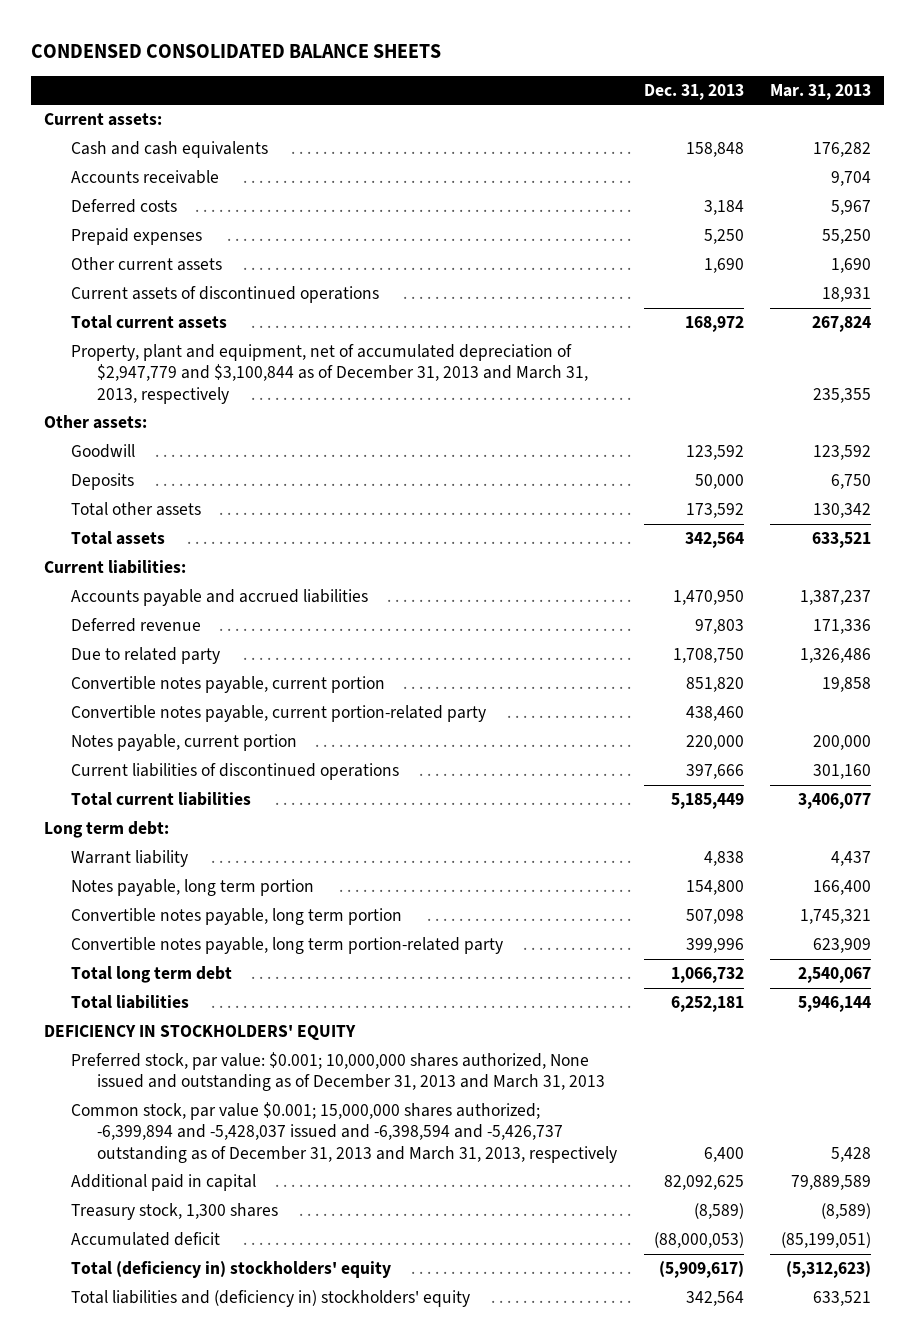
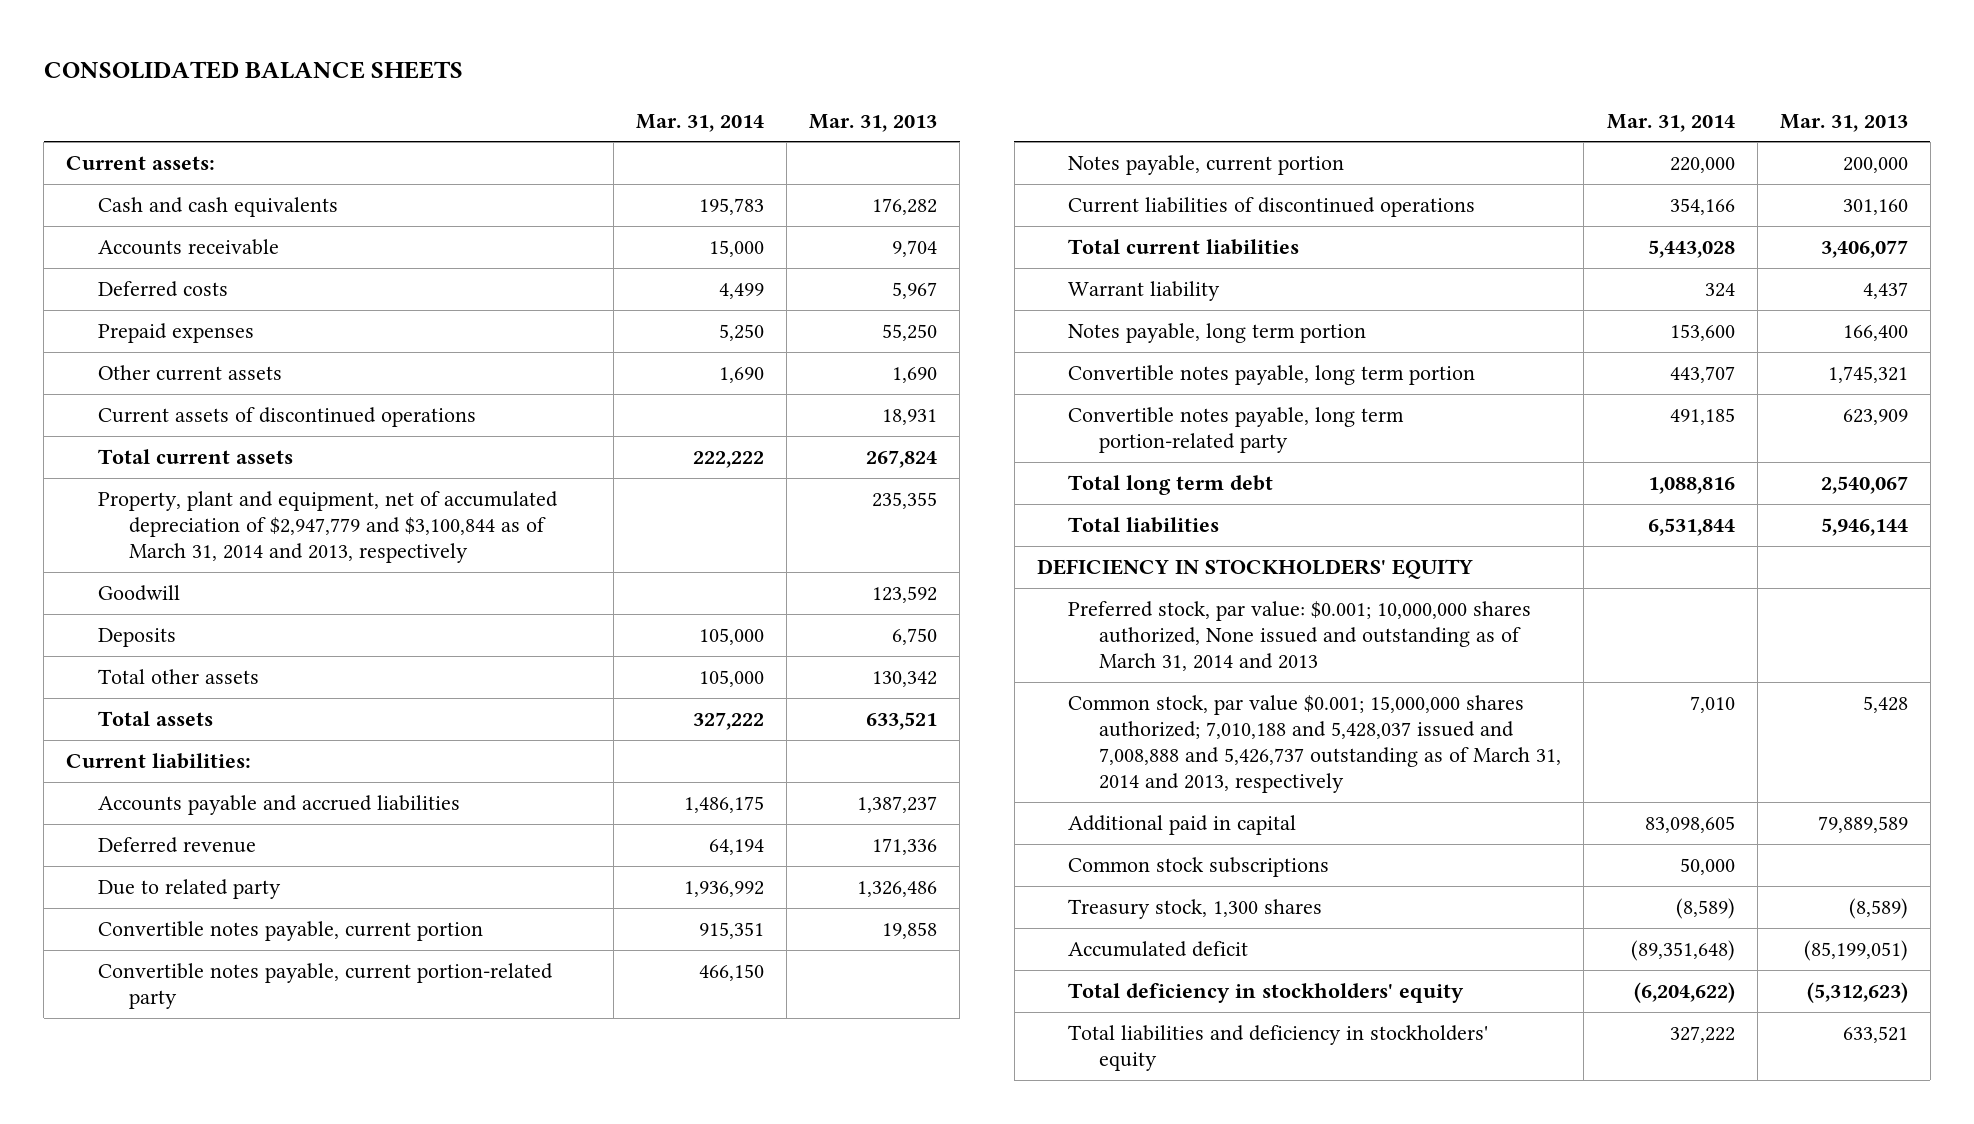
[30,44,441,59] CONDENSED CONSOLIDATED BALANCE SHEETS -> [43,60,463,79] CONSOLIDATED BALANCE SHEETS
[643,83,744,100] Dec. 31, 2013 -> none
none -> [636,113,765,132] Mar. 31, 2014
[44,415,148,430] Other assets: -> none
[70,344,589,404] Property, plant and equipment, net of accumulated depreciation of $2,947,779 and $3,100,844 as of December 31, 2013 and March 31, 2013, respectively -> [97,490,558,564] Property, plant and equipment, net of accumulated depreciation of $2,947,779 and $3,100,844 as of March 31, 2014 and 2013, respectively
[44,821,170,839] Long term debt: -> none
[70,1052,606,1092] Preferred stock, par value: $0.001; 10,000,000 shares authorized, None issued and outstanding as of December 31, 2013 and March 31, 2013 -> [1068,600,1532,672] Preferred stock, par value: $0.001; 10,000,000 shares authorized, None issued and outstanding as of March 31, 2014 and 2013
[70,1102,618,1163] Common stock, par value $0.001; 15,000,000 shares authorized; -6,399,894 and -5,428,037 issued and -6,398,594 and -5,426,737 outstanding as of December 31, 2013 and March 31, 2013, respectively -> [1068,694,1562,794] Common stock, par value $0.001; 15,000,000 shares authorized; 7,010,188 and 5,428,037 issued and 7,008,888 and 5,426,737 outstanding as of March 31, 2014 and 2013, respectively
none -> [1068,856,1330,877] Common stock subscriptions
[70,1261,391,1279] Total (deficiency in) stockholders' equity -> [1068,982,1465,1003] Total deficiency in stockholders' equity
[70,1290,470,1308] Total liabilities and (deficiency in) stockholders' equity -> [1068,1024,1489,1071] Total liabilities and deficiency in stockholders' equity

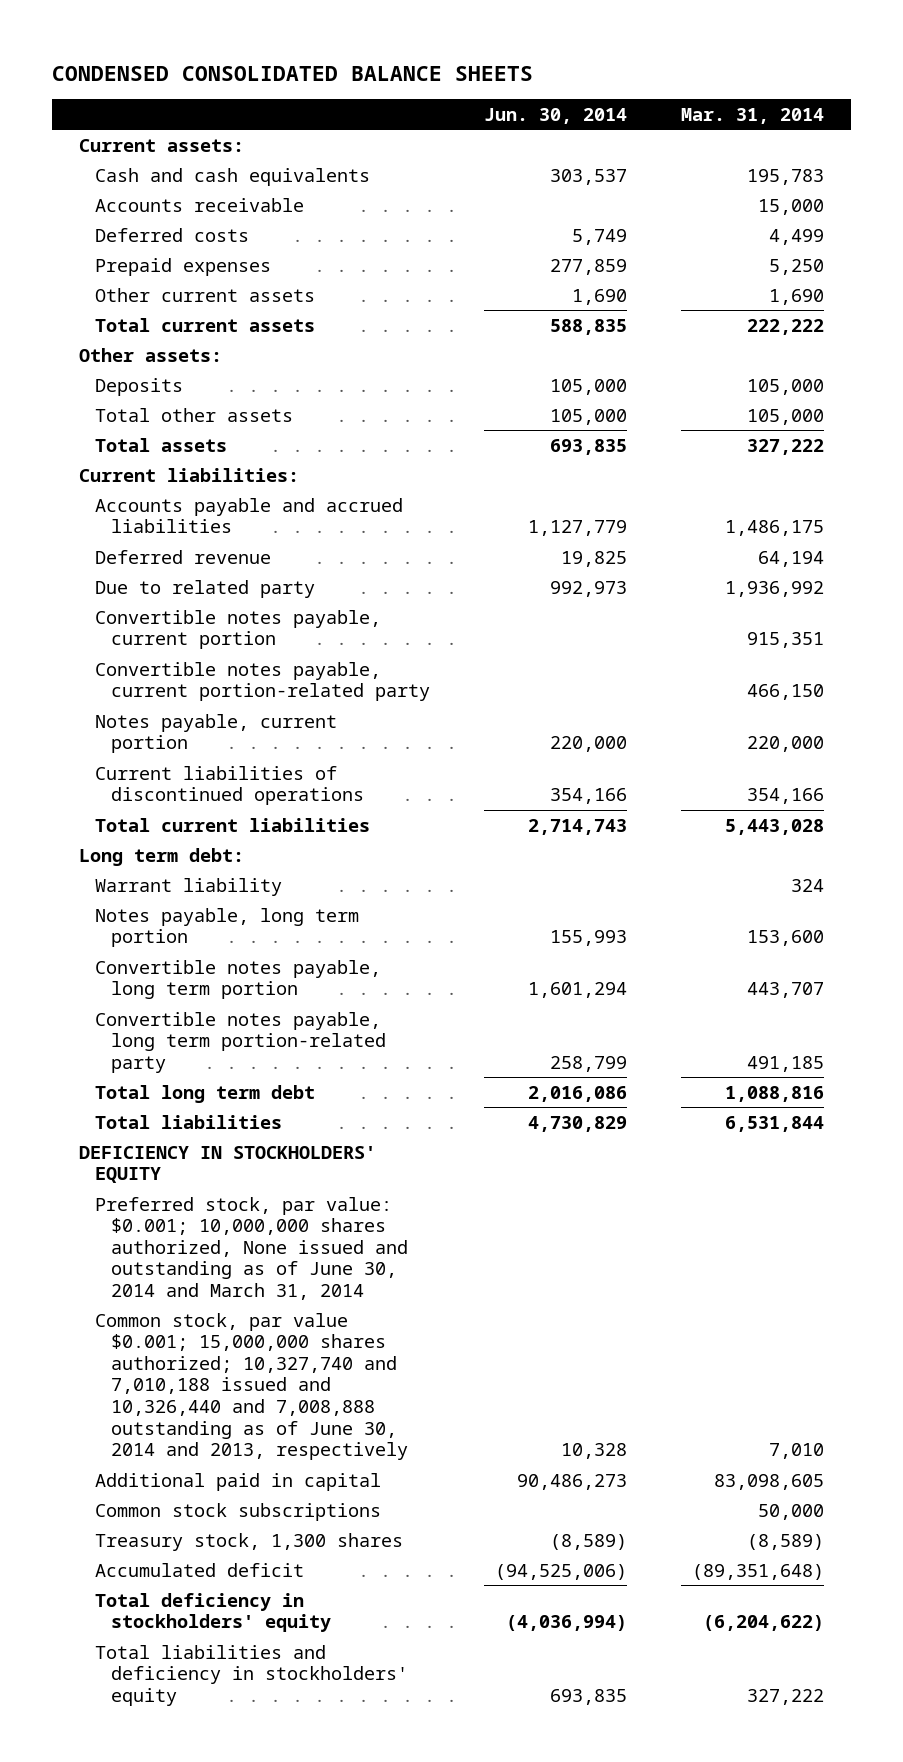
[43,60,463,79] CONSOLIDATED BALANCE SHEETS -> [52,65,534,81] CONDENSED CONSOLIDATED BALANCE SHEETS
[809,113,938,132] Mar. 31, 2013 -> none
none -> [484,107,628,124] Jun. 30, 2014
[97,406,476,427] Current assets of discontinued operations -> none
[97,490,558,564] Property, plant and equipment, net of accumulated depreciation of $2,947,779 and $3,100,844 as of March 31, 2014 and 2013, respectively -> none
[97,584,180,601] Goodwill -> none
none -> [79,347,223,362] Other assets:
none -> [79,847,245,866] Long term debt:
[1068,600,1532,672] Preferred stock, par value: $0.001; 10,000,000 shares authorized, None issued and outstanding as of March 31, 2014 and 2013 -> [95,1196,409,1300] Preferred stock, par value: $0.001; 10,000,000 shares authorized, None issued and outstanding as of June 30, 2014 and March 31, 2014
[1068,694,1562,794] Common stock, par value $0.001; 15,000,000 shares authorized; 7,010,188 and 5,428,037 issued and 7,008,888 and 5,426,737 outstanding as of March 31, 2014 and 2013, respectively -> [95,1312,409,1461] Common stock, par value $0.001; 15,000,000 shares authorized; 10,327,740 and 7,010,188 issued and 10,326,440 and 7,008,888 outstanding as of June 30, 2014 and 2013, respectively

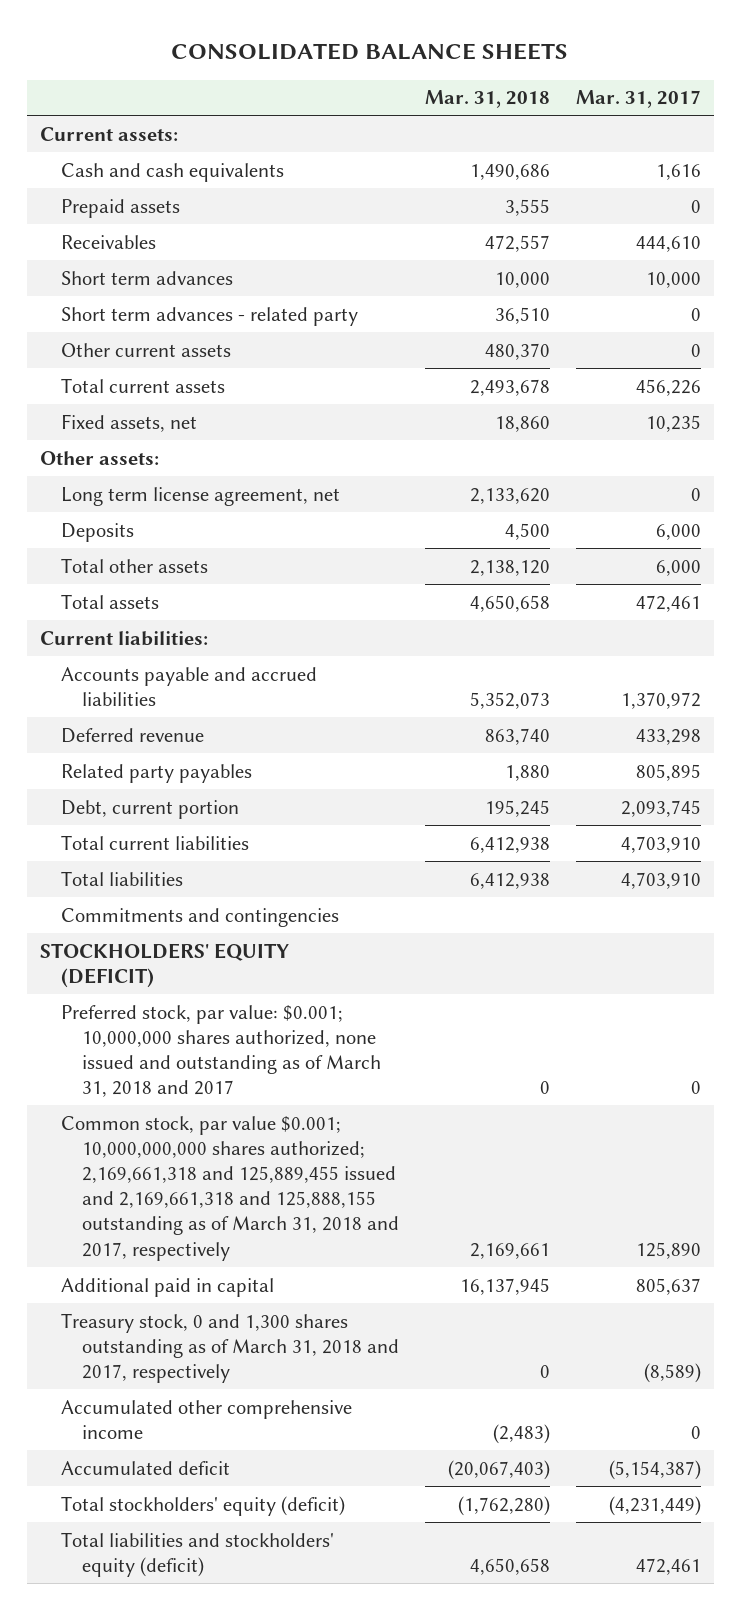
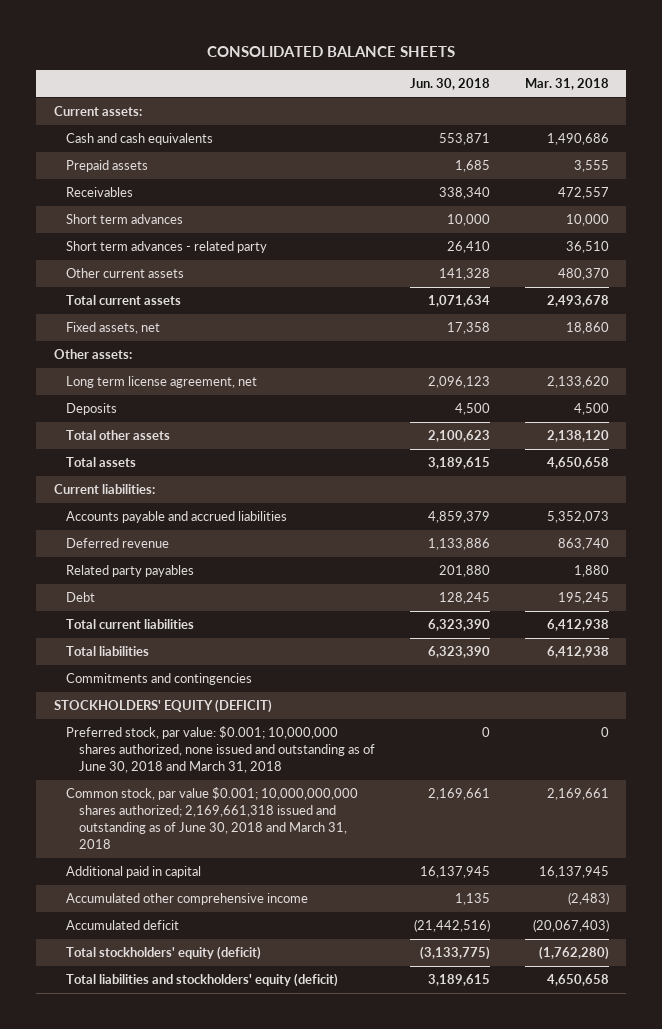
[575,90,701,109] Mar. 31, 2017 -> none
none -> [410,77,491,90] Jun. 30, 2018
[60,799,239,819] Debt, current portion -> [66,592,96,603] Debt
[60,1004,381,1098] Preferred stock, par value: $0.001; 10,000,000 shares authorized, none issued and outstanding as of March 31, 2018 and 2017 -> [66,726,376,774] Preferred stock, par value: $0.001; 10,000,000 shares authorized, none issued and outstanding as of June 30, 2018 and March 31, 2018
[60,1115,399,1261] Common stock, par value $0.001; 10,000,000,000 shares authorized; 2,169,661,318 and 125,889,455 issued and 2,169,661,318 and 125,888,155 outstanding as of March 31, 2018 and 2017, respectively -> [66,787,359,850] Common stock, par value $0.001; 10,000,000,000 shares authorized; 2,169,661,318 issued and outstanding as of June 30, 2018 and March 31, 2018
[60,1312,399,1383] Treasury stock, 0 and 1,300 shares outstanding as of March 31, 2018 and 2017, respectively -> none

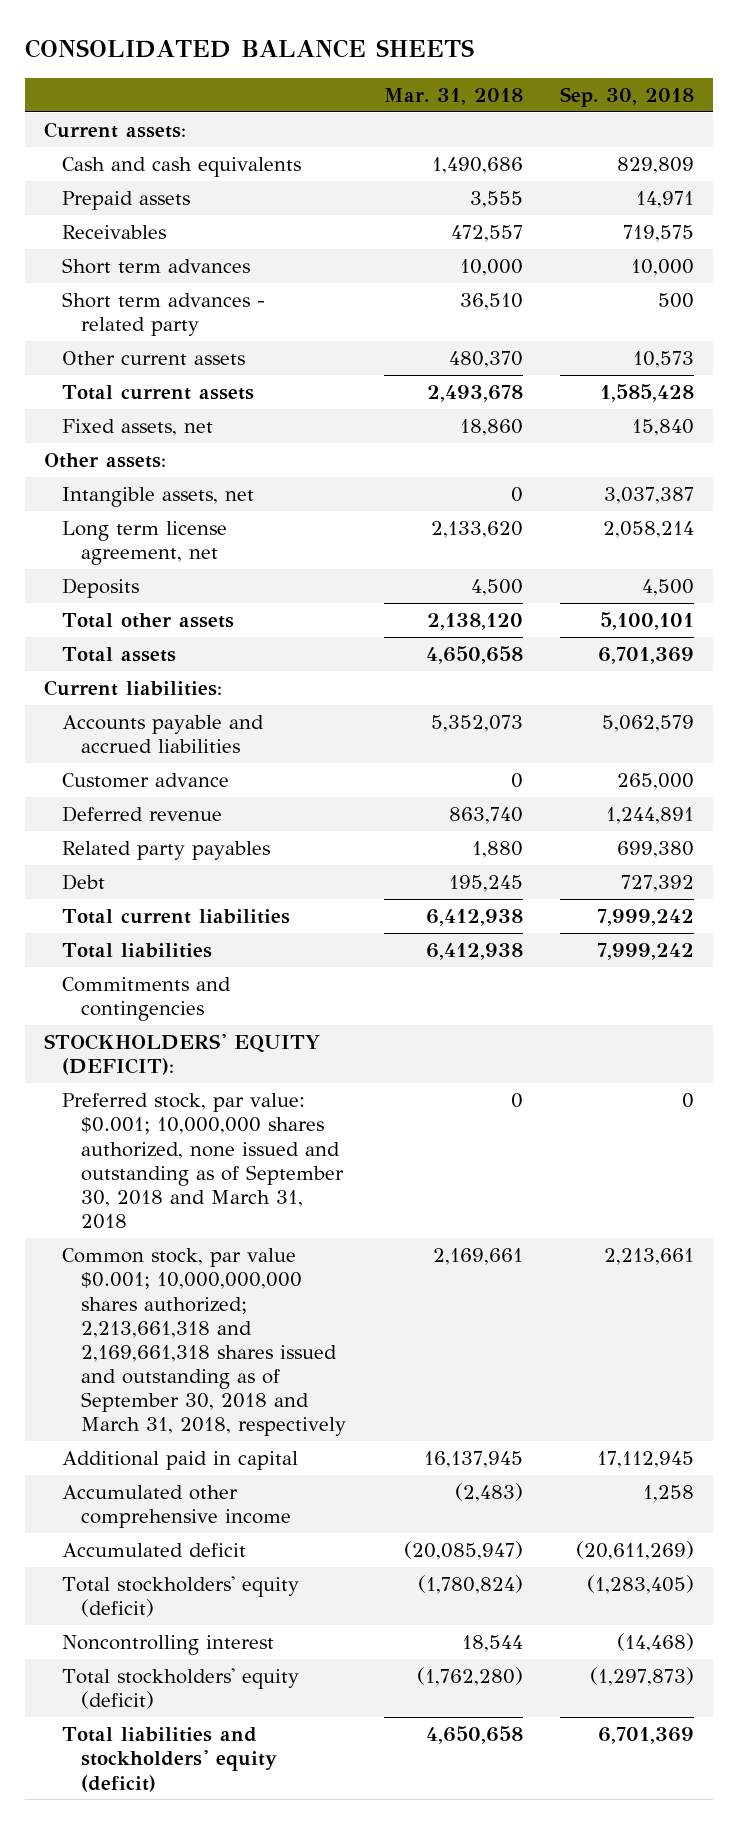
[410,77,491,90] Jun. 30, 2018 -> none
none -> [560,86,695,107] Sep. 30, 2018
none -> [62,487,255,508] Intangible assets, net
none -> [62,773,230,789] Customer advance
[53,699,272,714] STOCKHOLDERS' EQUITY (DEFICIT) -> [43,1034,320,1076] STOCKHOLDERS' EQUITY (DEFICIT):
[66,726,376,774] Preferred stock, par value: $0.001; 10,000,000 shares authorized, none issued and outstanding as of June 30, 2018 and March 31, 2018 -> [62,1093,344,1230] Preferred stock, par value: $0.001; 10,000,000 shares authorized, none issued and outstanding as of September 30, 2018 and March 31, 2018
[66,787,359,850] Common stock, par value $0.001; 10,000,000,000 shares authorized; 2,169,661,318 issued and outstanding as of June 30, 2018 and March 31, 2018 -> [62,1248,346,1437] Common stock, par value $0.001; 10,000,000,000 shares authorized; 2,213,661,318 and 2,169,661,318 shares issued and outstanding as of September 30, 2018 and March 31, 2018, respectively
[532,919,609,933] (20,067,403) -> [403,1541,523,1561] (20,085,947)
none -> [62,1576,300,1618] Total stockholders' equity (deficit)
none -> [62,1635,275,1656] Noncontrolling interest

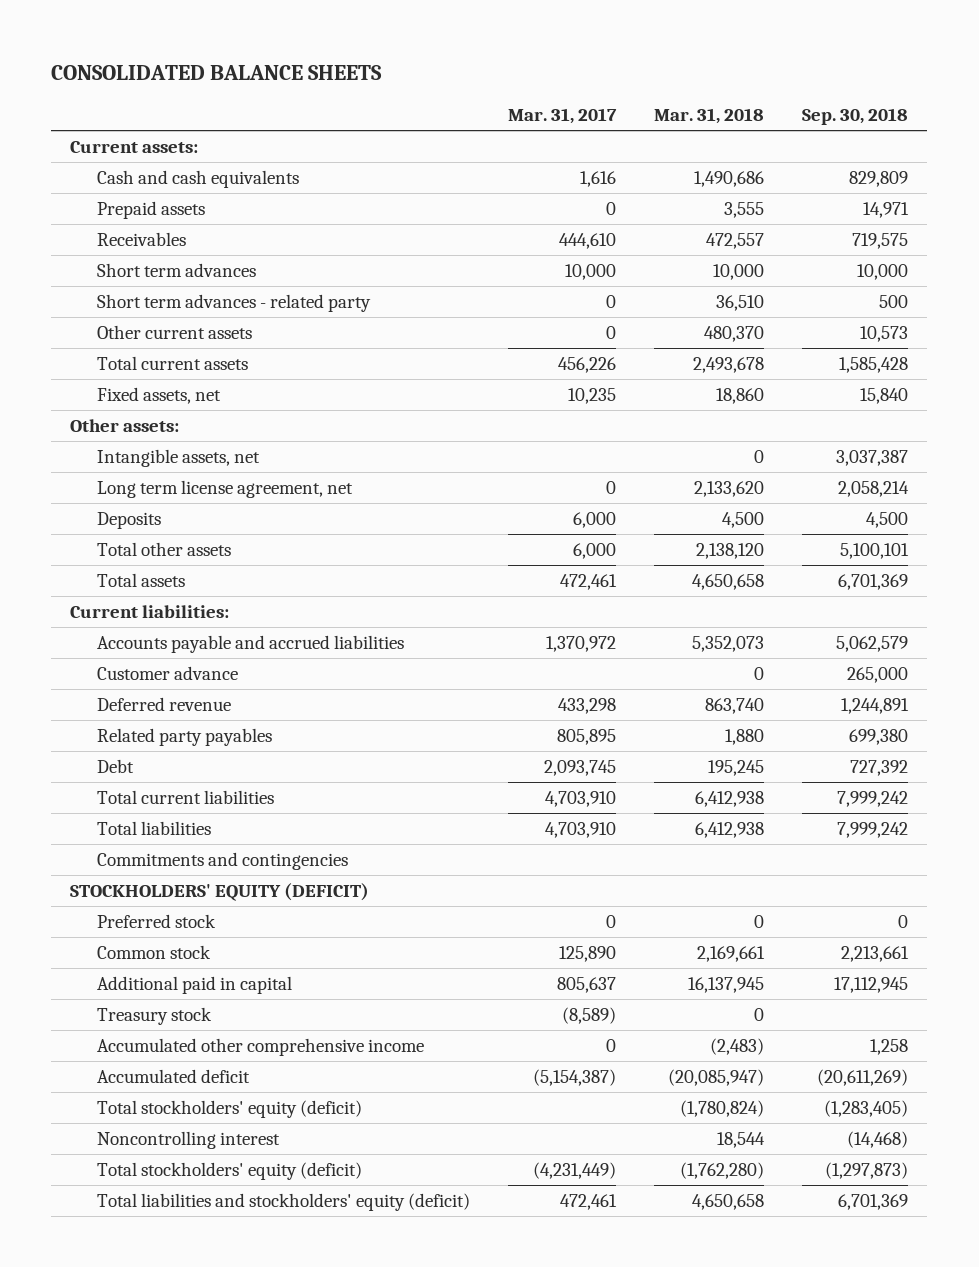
none -> [508,108,618,125] Mar. 31, 2017
[43,1034,320,1076] STOCKHOLDERS' EQUITY (DEFICIT): -> [70,882,370,901] STOCKHOLDERS' EQUITY (DEFICIT)
[62,1093,344,1230] Preferred stock, par value: $0.001; 10,000,000 shares authorized, none issued and outstanding as of September 30, 2018 and March 31, 2018 -> [96,913,216,928] Preferred stock
[62,1248,346,1437] Common stock, par value $0.001; 10,000,000,000 shares authorized; 2,213,661,318 and 2,169,661,318 shares issued and outstanding as of September 30, 2018 and March 31, 2018, respectively -> [96,944,211,959] Common stock
none -> [96,1006,212,1025] Treasury stock

